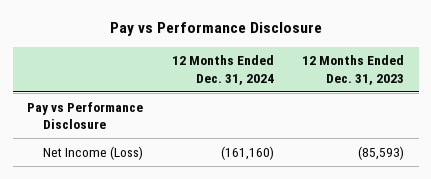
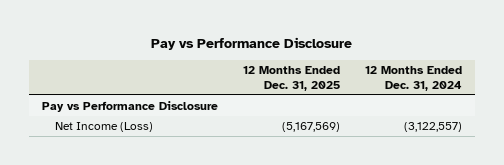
[302,55,405,85] 12 Months Ended Dec. 31, 2023 -> none
none -> [242,66,340,92] 12 Months Ended Dec. 31, 2025
[220,145,274,160] (161,160) -> [404,122,463,133] (3,122,557)

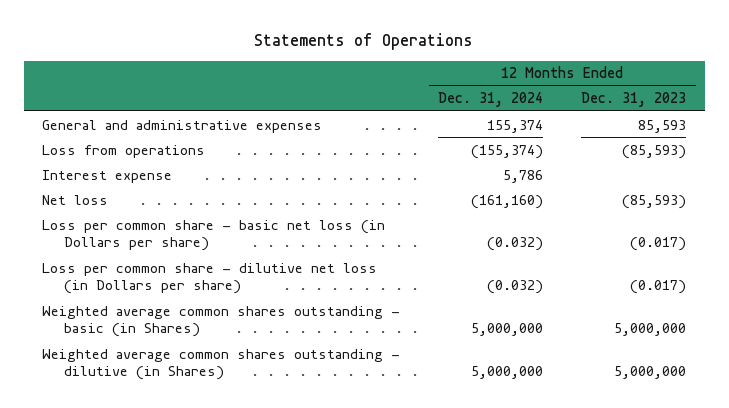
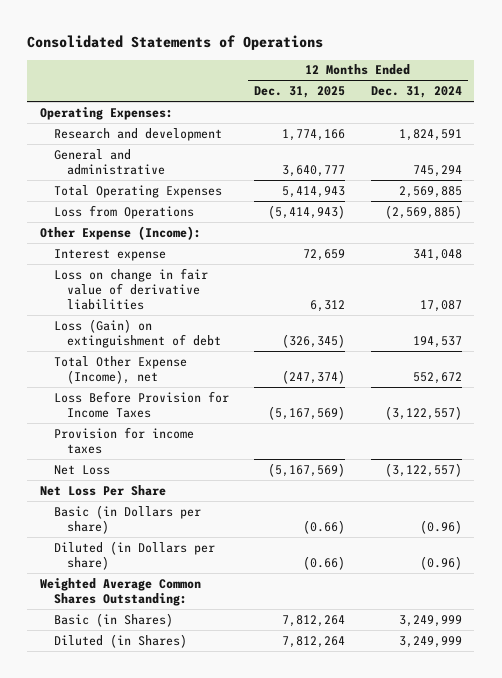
[254,33,474,51] Statements of Operations -> [27,34,324,50] Consolidated Statements of Operations
[581,92,687,108] Dec. 31, 2023 -> none
none -> [254,86,346,99] Dec. 31, 2025
none -> [40,106,174,120] Operating Expenses:
none -> [53,127,222,141] Research and development
[42,119,323,133] General and administrative expenses -> [53,148,166,176] General and administrative
[487,119,544,133] 155,374 -> [412,165,462,178] 745,294
none -> [53,184,222,198] Total Operating Expenses
[42,144,206,158] Loss from operations -> [53,204,194,219] Loss from Operations
[471,144,544,159] (155,374) -> [384,204,462,219] (2,569,885)
none -> [40,225,202,240] Other Expense (Income):
[503,169,544,183] 5,786 -> [412,248,462,261] 341,048
none -> [53,267,208,311] Loss on change in fair value of derivative liabilities
none -> [53,318,222,349] Loss (Gain) on extinguishment of debt
none -> [53,355,187,385] Total Other Expense (Income), net
none -> [53,390,229,419] Loss Before Provision for Income Taxes
none -> [53,426,194,455] Provision for income taxes
[42,194,109,205] Net loss -> [53,464,110,475] Net Loss
[471,194,544,209] (161,160) -> [384,462,462,477] (3,122,557)
none -> [40,484,167,496] Net Loss Per Share
[42,219,386,252] Loss per common share - basic net loss (in Dollars per share) -> [53,504,201,535] Basic (in Dollars per share)
[487,237,544,252] (0.032) -> [419,520,462,535] (0.96)
[42,262,378,295] Loss per common share - dilutive net loss (in Dollars per share) -> [53,540,215,571] Diluted (in Dollars per share)
[487,280,544,295] (0.032) -> [419,556,462,571] (0.96)
none -> [40,577,202,607] Weighted Average Common Shares Outstanding:
[42,305,401,338] Weighted average common shares outstanding - basic (in Shares) -> [53,612,173,627] Basic (in Shares)
[471,323,544,337] 5,000,000 -> [398,614,462,627] 3,249,999
[42,348,401,381] Weighted average common shares outstanding - dilutive (in Shares) -> [53,633,187,648] Diluted (in Shares)
[471,366,544,380] 5,000,000 -> [398,635,462,648] 3,249,999

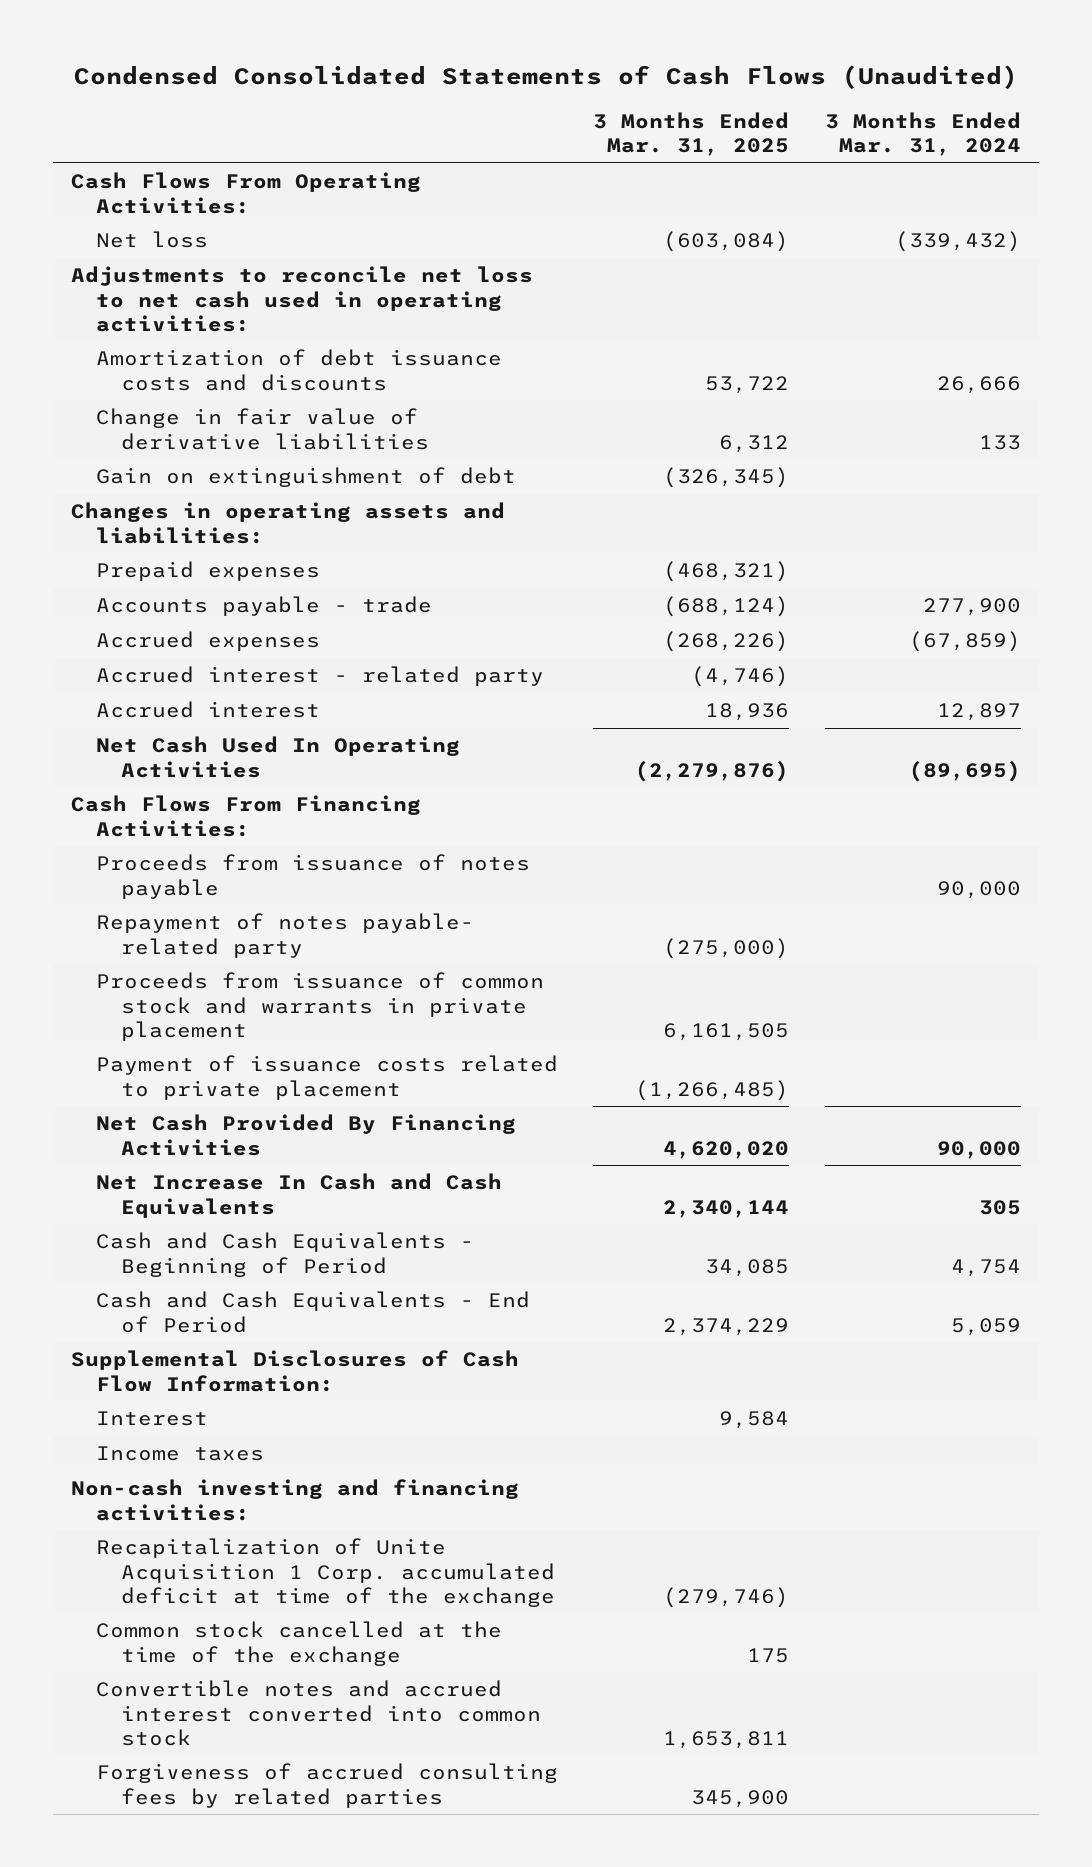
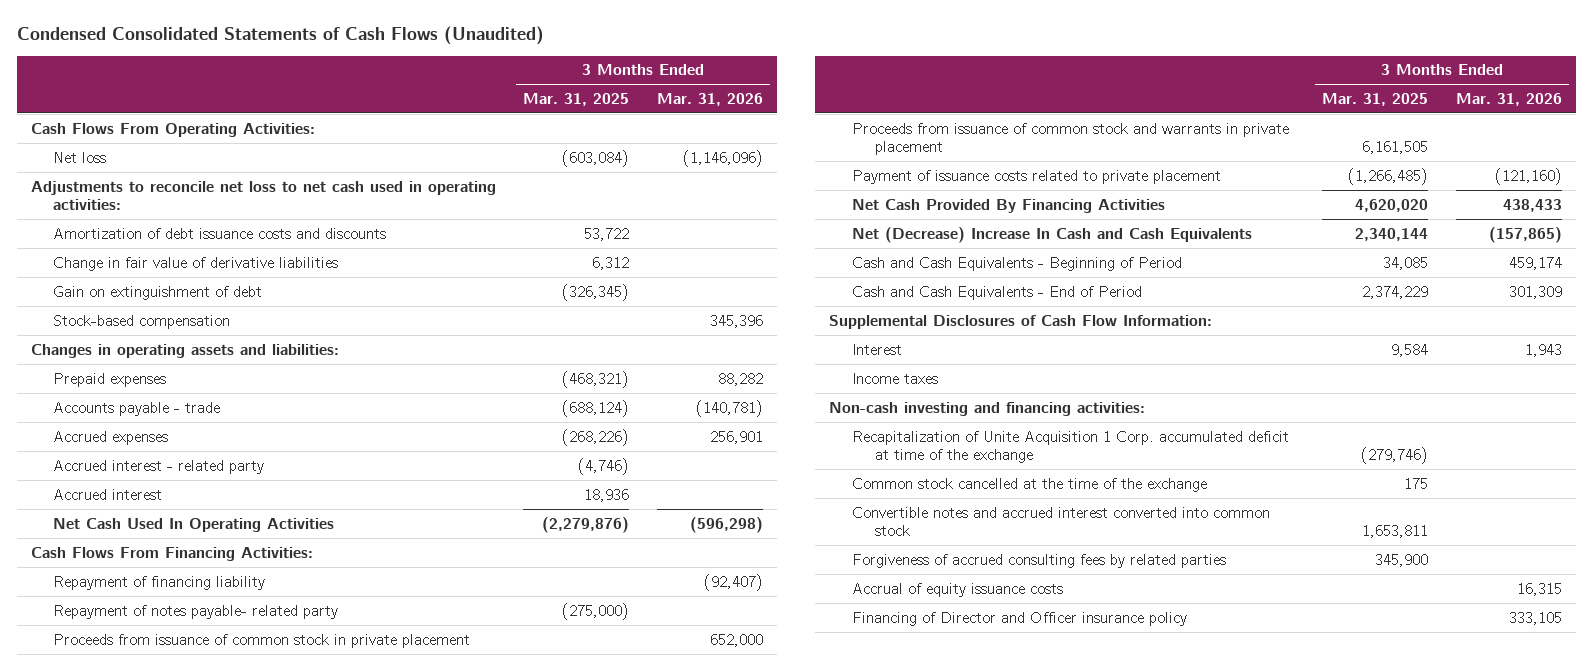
[824,111,1021,156] 3 Months Ended Mar. 31, 2024 -> none
none -> [657,92,764,106] Mar. 31, 2026
none -> [53,314,231,329] Stock-based compensation
[95,854,530,899] Proceeds from issuance of notes payable -> none
none -> [53,575,266,590] Repayment of financing liability
none -> [53,633,471,648] Proceeds from issuance of common stock in private placement
[95,1173,502,1218] Net Increase In Cash and Cash Equivalents -> [852,226,1253,243] Net (Decrease) Increase In Cash and Cash Equivalents
none -> [852,582,1064,597] Accrual of equity issuance costs
none -> [852,611,1188,626] Financing of Director and Officer insurance policy

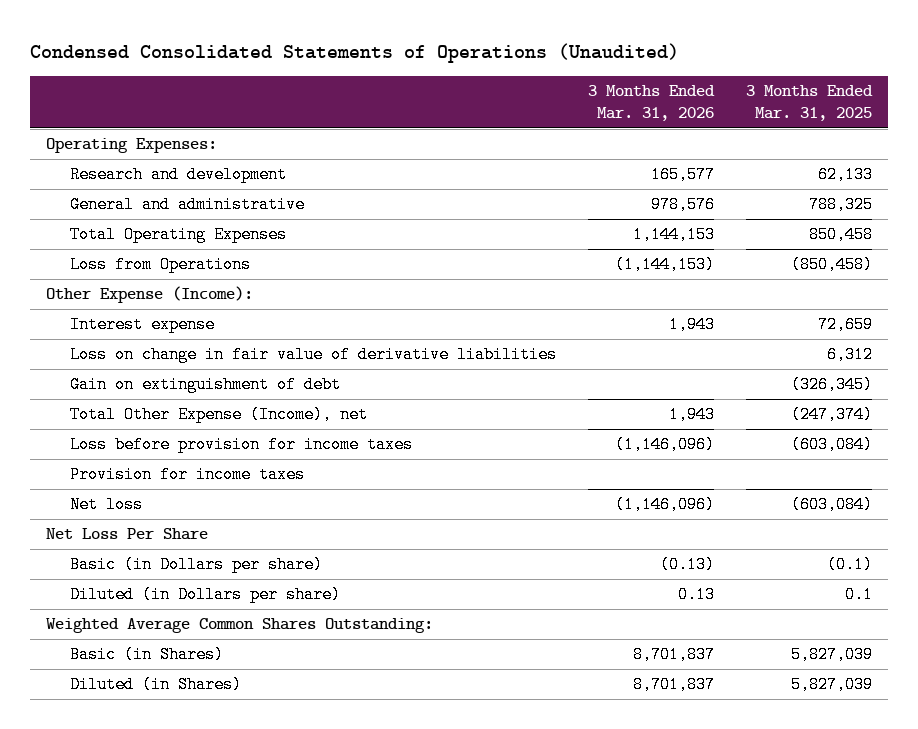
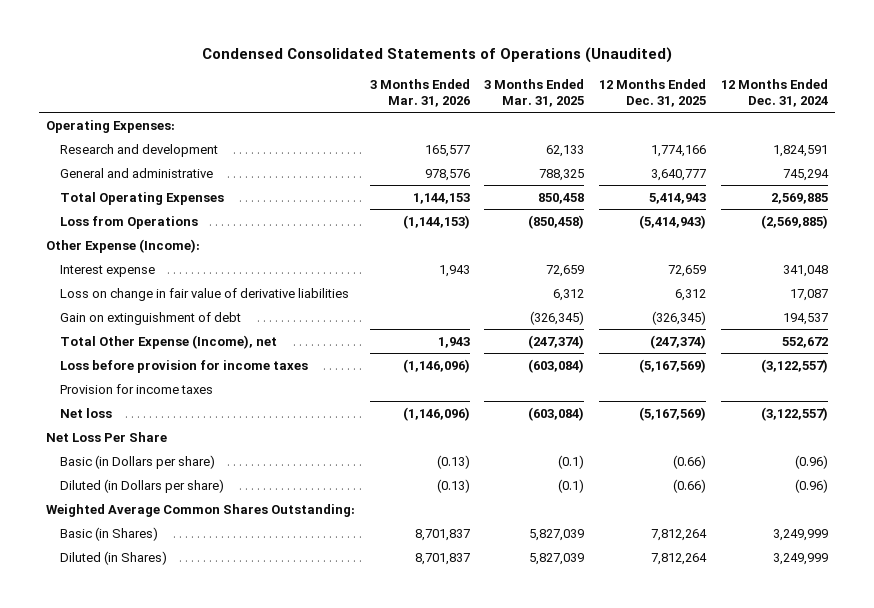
none -> [599,79,707,107] 12 Months Ended Dec. 31, 2025
none -> [720,79,828,107] 12 Months Ended Dec. 31, 2024
[677,586,715,604] 0.13 -> [436,478,470,493] (0.13)
[845,586,874,604] 0.1 -> [558,478,585,493] (0.1)

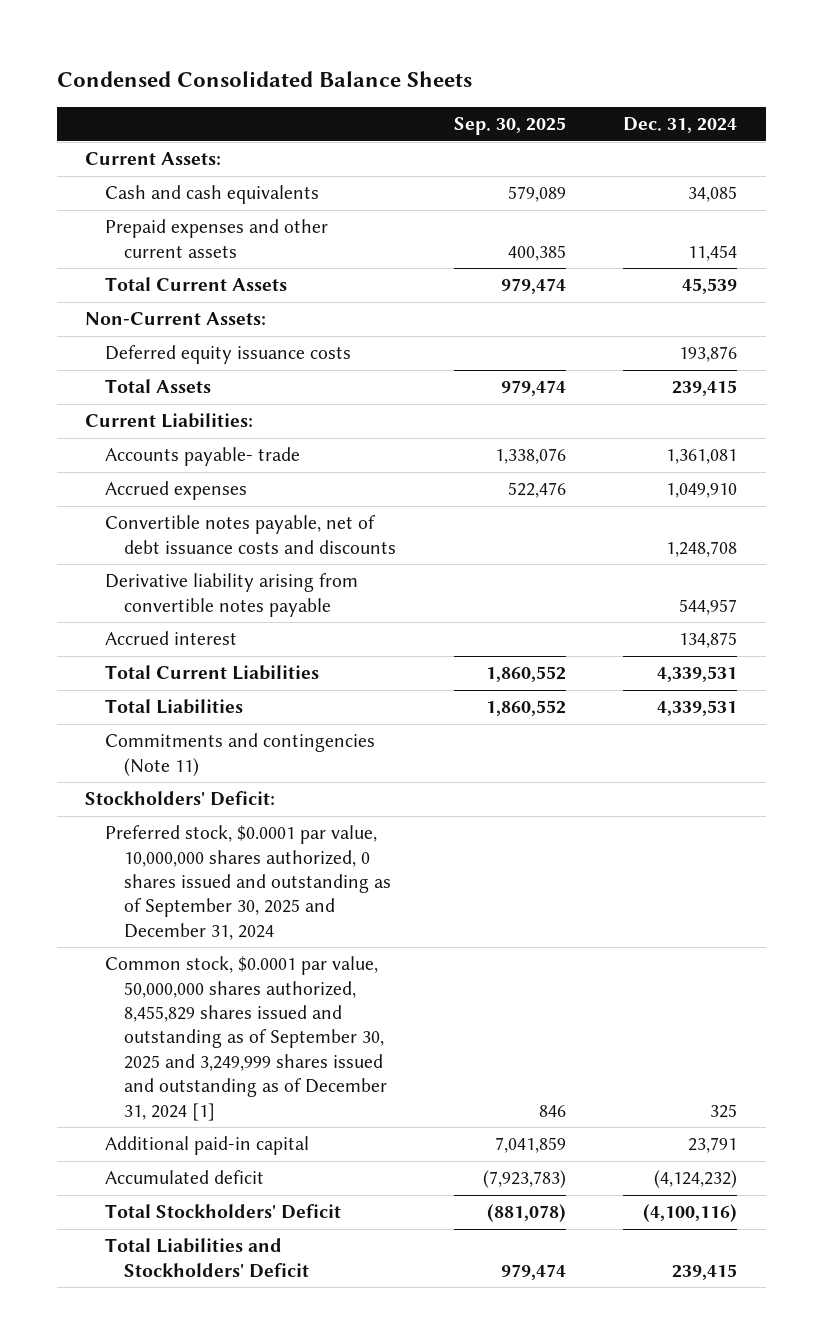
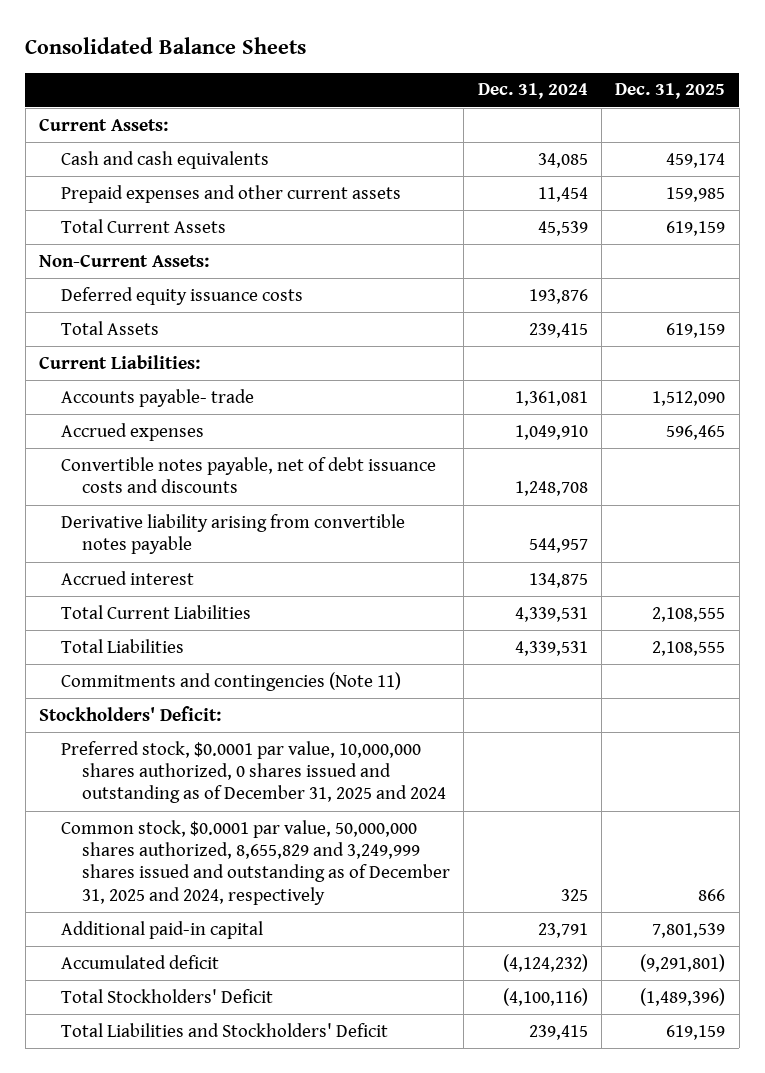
[56,71,472,88] Condensed Consolidated Balance Sheets -> [25,37,307,55] Consolidated Balance Sheets
[453,117,566,136] Sep. 30, 2025 -> none
none -> [615,83,726,100] Dec. 31, 2025
[104,825,392,940] Preferred stock, $0.0001 par value, 10,000,000 shares authorized, 0 shares issued and outstanding as of September 30, 2025 and December 31, 2024 -> [60,740,447,804] Preferred stock, $0.0001 par value, 10,000,000 shares authorized, 0 shares issued and outstanding as of December 31, 2025 and 2024
[104,956,388,1121] Common stock, $0.0001 par value, 50,000,000 shares authorized, 8,455,829 shares issued and outstanding as of September 30, 2025 and 3,249,999 shares issued and outstanding as of December 31, 2024 [1] -> [60,819,451,905] Common stock, $0.0001 par value, 50,000,000 shares authorized, 8,655,829 and 3,249,999 shares issued and outstanding as of December 31, 2025 and 2024, respectively

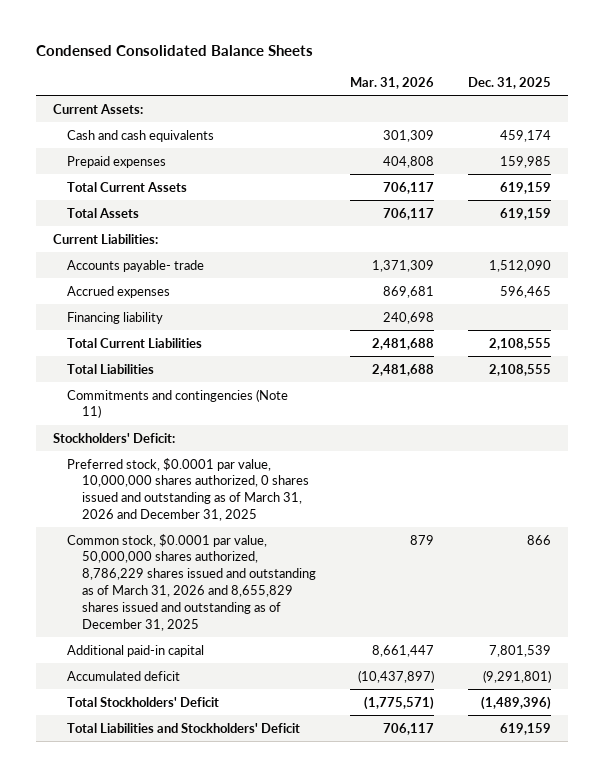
[25,37,307,55] Consolidated Balance Sheets -> [35,45,313,57] Condensed Consolidated Balance Sheets
[477,83,588,100] Dec. 31, 2024 -> none
none -> [349,76,434,89] Mar. 31, 2026
[60,184,401,203] Prepaid expenses and other current assets -> [67,155,167,168] Prepaid expenses
[39,253,210,267] Non-Current Assets: -> none
[60,286,303,305] Deferred equity issuance costs -> none
[60,456,436,494] Convertible notes payable, net of debt issuance costs and discounts -> none
[60,513,405,555] Derivative liability arising from convertible notes payable -> none
[60,570,194,585] Accrued interest -> none
none -> [67,311,164,324] Financing liability
[60,740,447,804] Preferred stock, $0.0001 par value, 10,000,000 shares authorized, 0 shares issued and outstanding as of December 31, 2025 and 2024 -> [67,457,309,522] Preferred stock, $0.0001 par value, 10,000,000 shares authorized, 0 shares issued and outstanding as of March 31, 2026 and December 31, 2025
[60,819,451,905] Common stock, $0.0001 par value, 50,000,000 shares authorized, 8,655,829 and 3,249,999 shares issued and outstanding as of December 31, 2025 and 2024, respectively -> [67,533,316,631] Common stock, $0.0001 par value, 50,000,000 shares authorized, 8,786,229 shares issued and outstanding as of March 31, 2026 and 8,655,829 shares issued and outstanding as of December 31, 2025

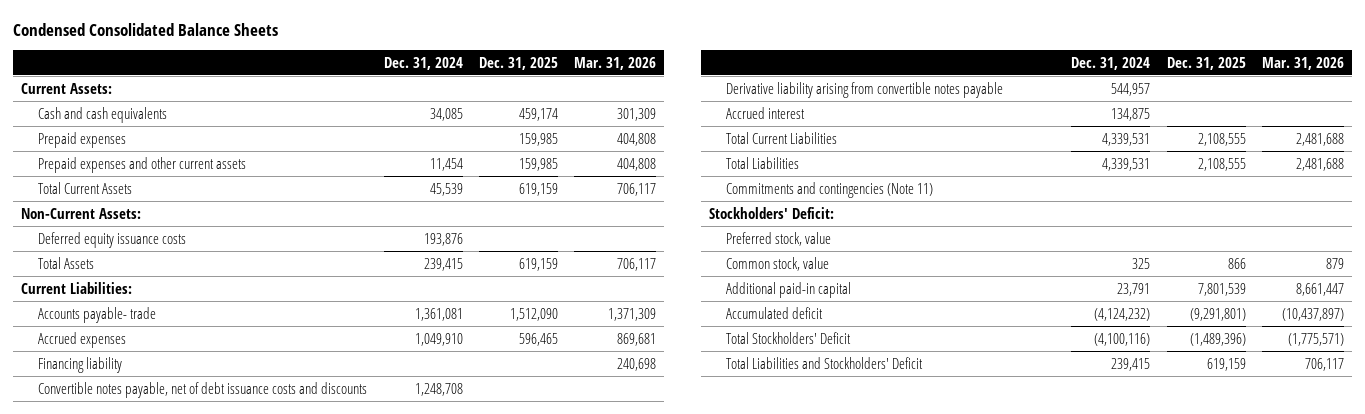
none -> [383,56,463,70] Dec. 31, 2024
none -> [38,156,247,173] Prepaid expenses and other current assets
none -> [20,207,141,219] Non-Current Assets:
none -> [38,231,187,248] Deferred equity issuance costs
none -> [38,381,368,398] Convertible notes payable, net of debt issuance costs and discounts
none -> [726,81,1004,98] Derivative liability arising from convertible notes payable
none -> [726,106,806,119] Accrued interest
[67,457,309,522] Preferred stock, $0.0001 par value, 10,000,000 shares authorized, 0 shares issued and outstanding as of March 31, 2026 and December 31, 2025 -> [726,231,832,246] Preferred stock, value
[67,533,316,631] Common stock, $0.0001 par value, 50,000,000 shares authorized, 8,786,229 shares issued and outstanding as of March 31, 2026 and 8,655,829 shares issued and outstanding as of December 31, 2025 -> [726,256,830,271] Common stock, value

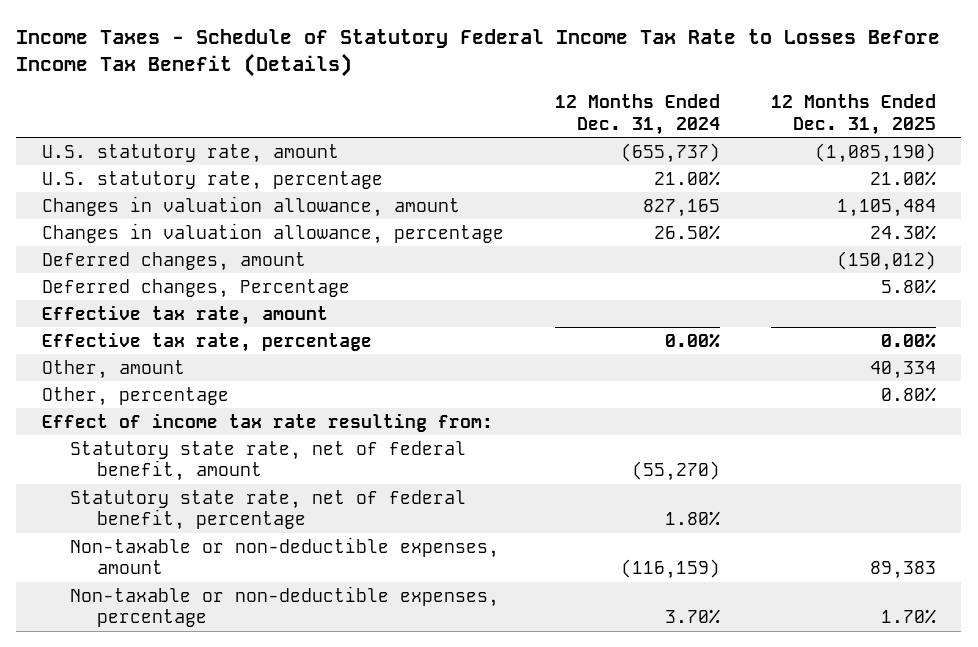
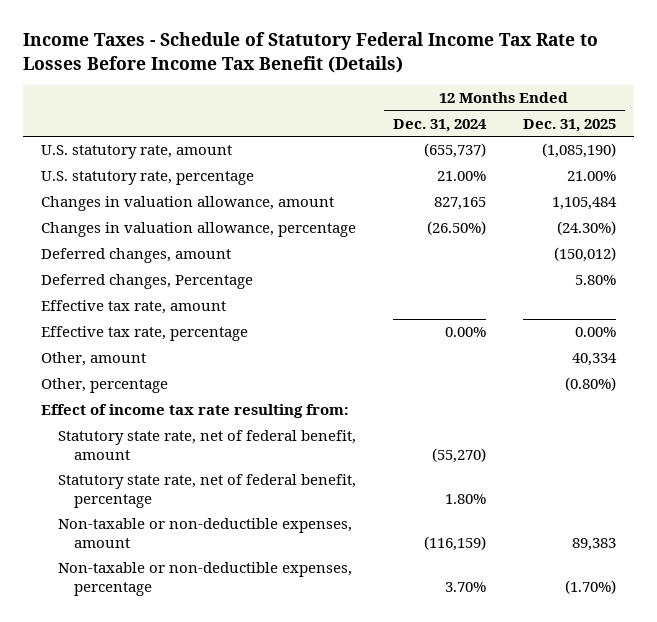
[653,224,720,240] 26.50% -> [426,221,486,236] (26.50%)
[869,224,936,240] 24.30% -> [556,221,616,236] (24.30%)
[880,386,936,402] 0.80% -> [564,377,616,392] (0.80%)
[880,609,936,625] 1.70% -> [564,579,616,594] (1.70%)

